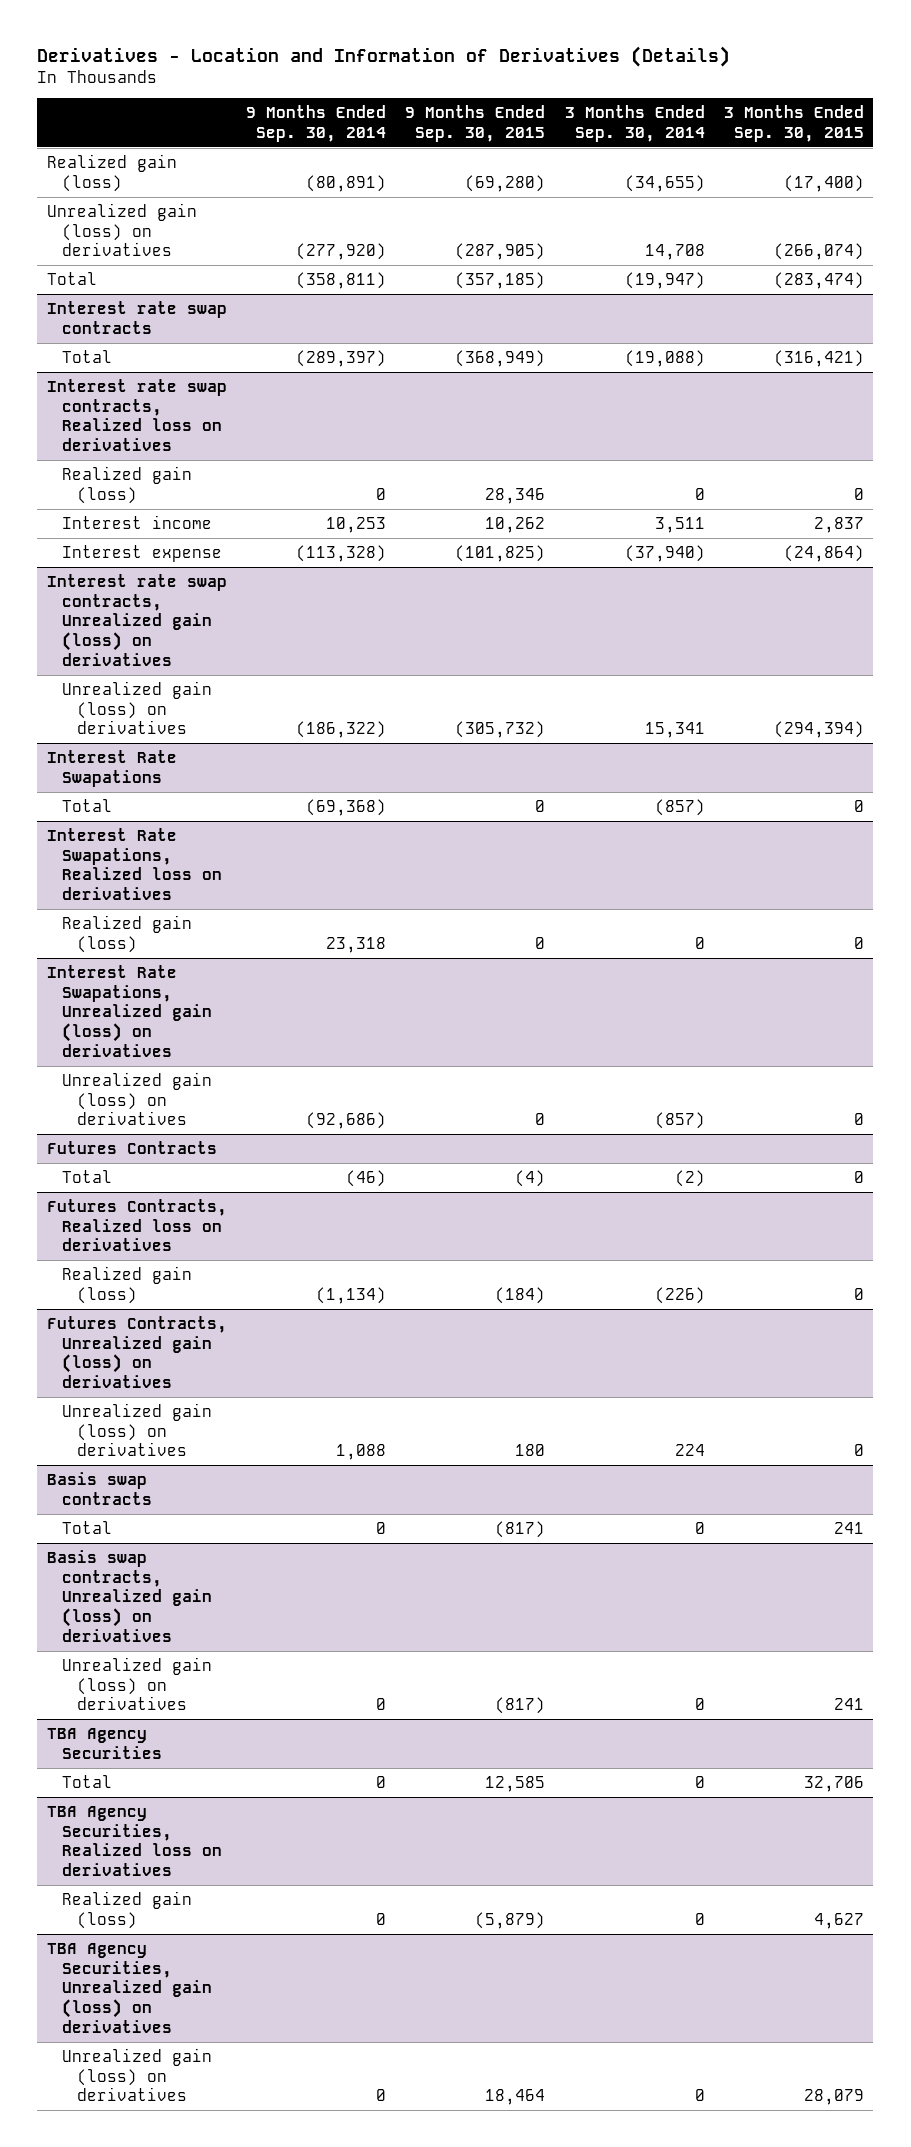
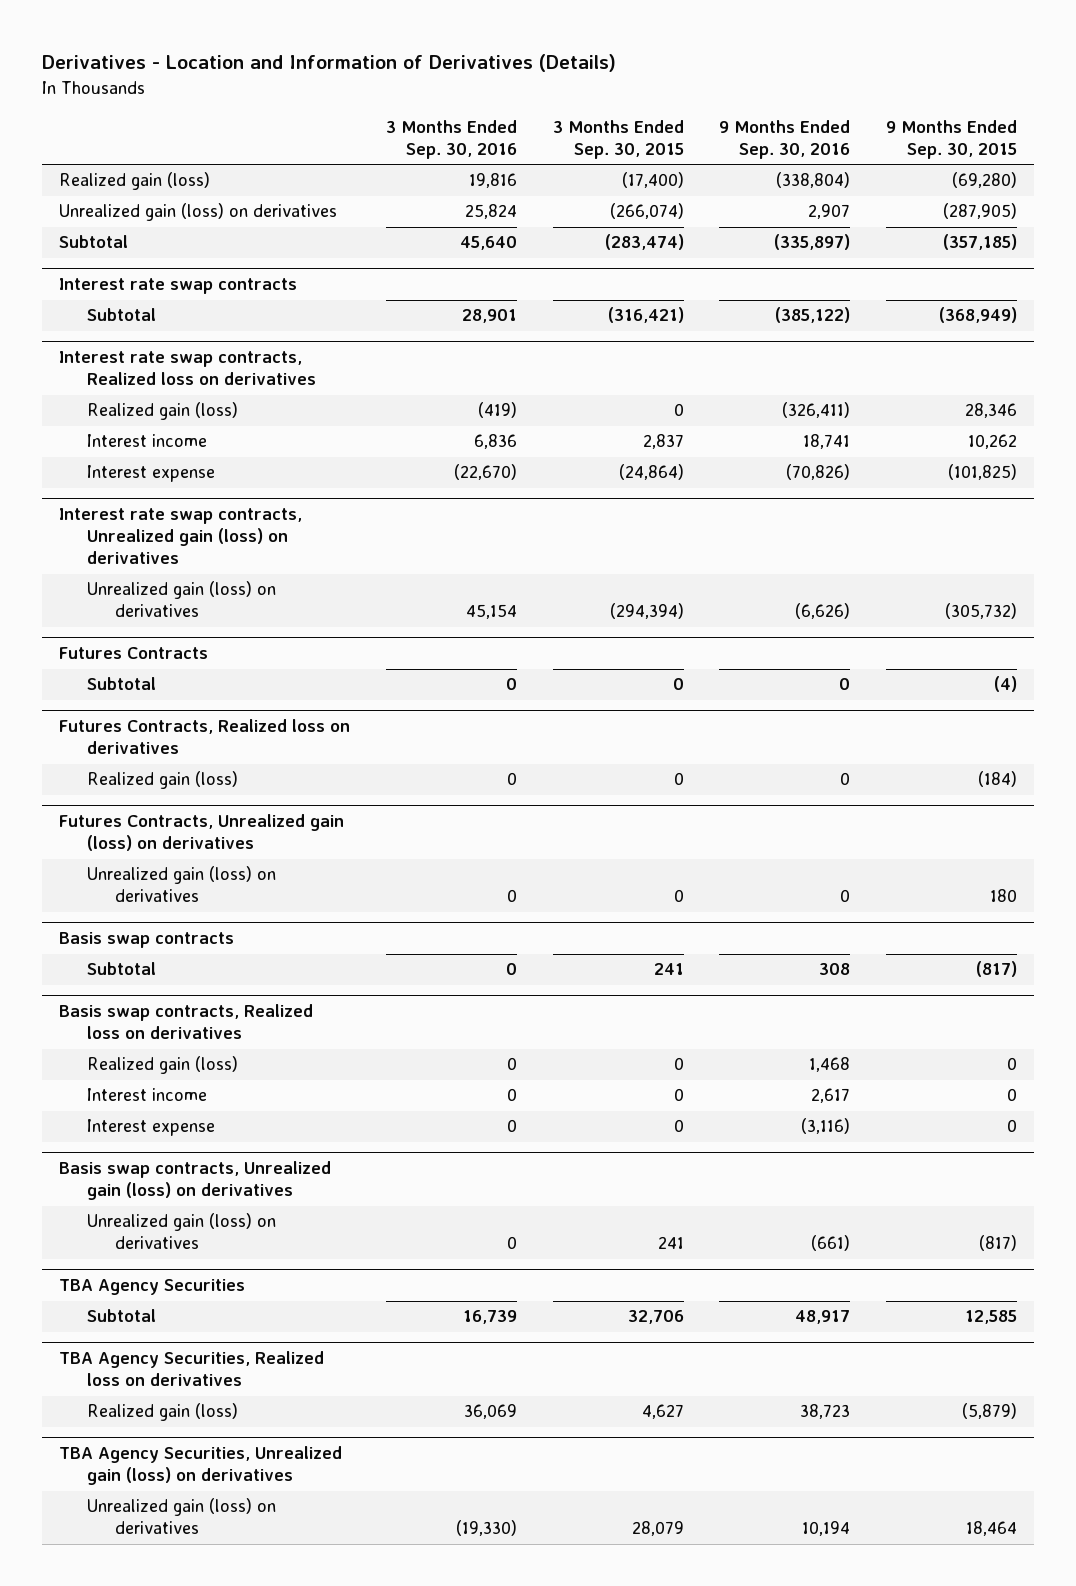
[246,105,387,142] 9 Months Ended Sep. 30, 2014 -> none
[564,105,705,142] 3 Months Ended Sep. 30, 2014 -> none
none -> [386,119,518,159] 3 Months Ended Sep. 30, 2016
none -> [719,119,851,159] 9 Months Ended Sep. 30, 2016
[46,271,97,285] Total -> [59,235,129,249] Subtotal
[62,349,113,363] Total -> [87,308,157,322] Subtotal
[46,749,177,787] Interest Rate Swapations -> none
[62,798,113,812] Total -> none
[46,827,223,901] Interest Rate Swapations, Realized loss on derivatives -> none
[62,914,193,953] Realized gain (loss) -> none
[46,964,213,1057] Interest Rate Swapations, Unrealized gain (loss) on derivatives -> none
[62,1071,213,1126] Unrealized gain (loss) on derivatives -> none
[62,1169,113,1183] Total -> [87,677,157,691] Subtotal
[62,1520,113,1534] Total -> [87,962,157,976] Subtotal
none -> [59,1004,314,1040] Basis swap contracts, Realized loss on derivatives
none -> [87,1056,239,1075] Realized gain (loss)
none -> [87,1088,208,1102] Interest income
none -> [87,1119,216,1137] Interest expense
[62,1774,113,1788] Total -> [87,1309,157,1323] Subtotal

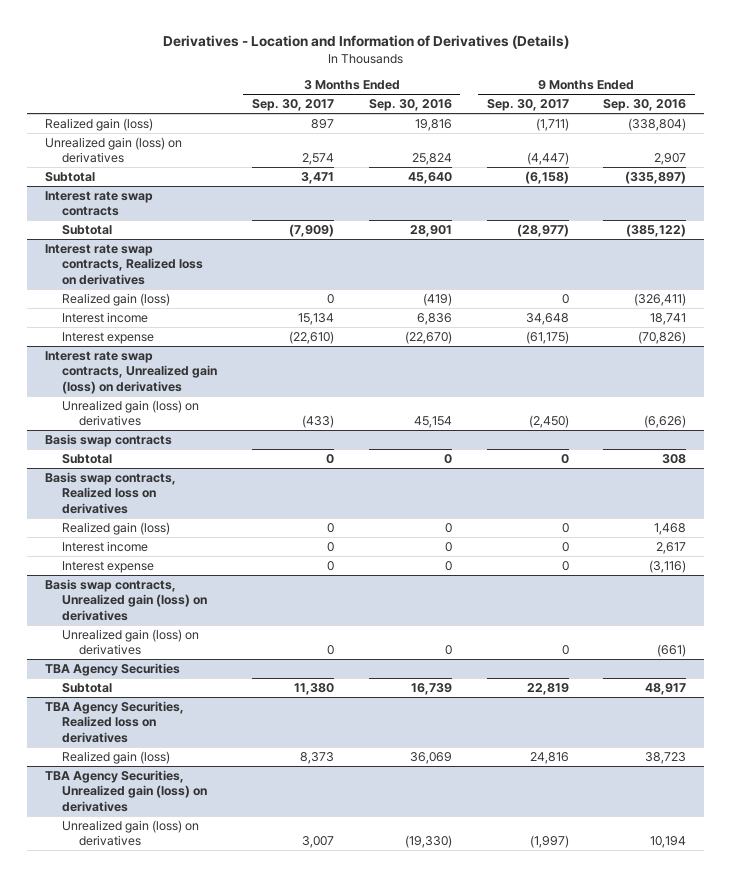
[552,119,684,159] 3 Months Ended Sep. 30, 2015 -> none
[885,119,1017,159] 9 Months Ended Sep. 30, 2015 -> none
none -> [251,99,334,112] Sep. 30, 2017
none -> [486,99,569,112] Sep. 30, 2017
[59,647,209,660] Futures Contracts -> none
[87,677,157,691] Subtotal -> none
[59,719,351,755] Futures Contracts, Realized loss on derivatives -> none
[87,771,239,790] Realized gain (loss) -> none
[59,814,345,852] Futures Contracts, Unrealized gain (loss) on derivatives -> none
[87,866,277,903] Unrealized gain (loss) on derivatives -> none

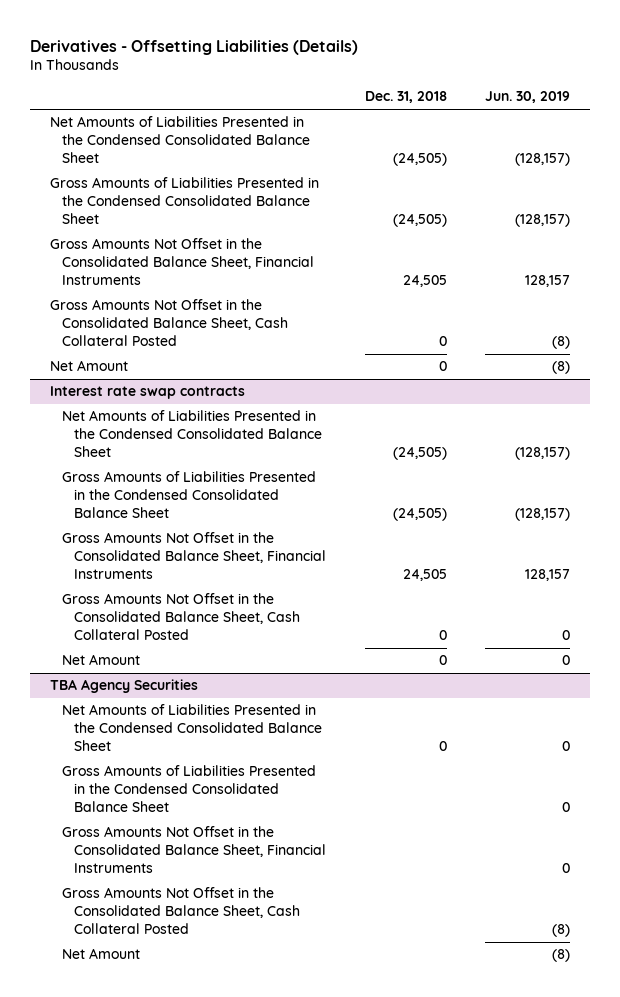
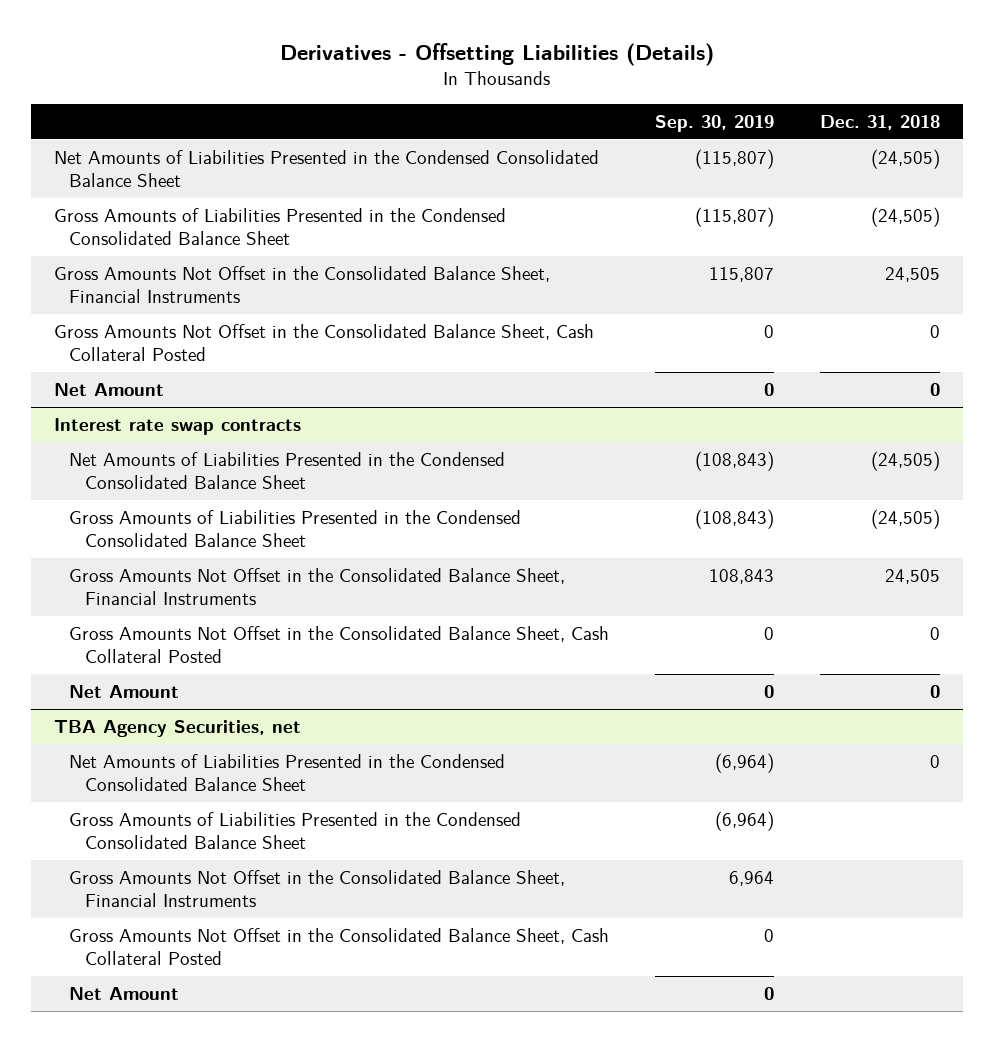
[485,91,571,104] Jun. 30, 2019 -> none
none -> [655,115,775,133] Sep. 30, 2019
[49,679,198,694] TBA Agency Securities -> [54,719,302,737] TBA Agency Securities, net

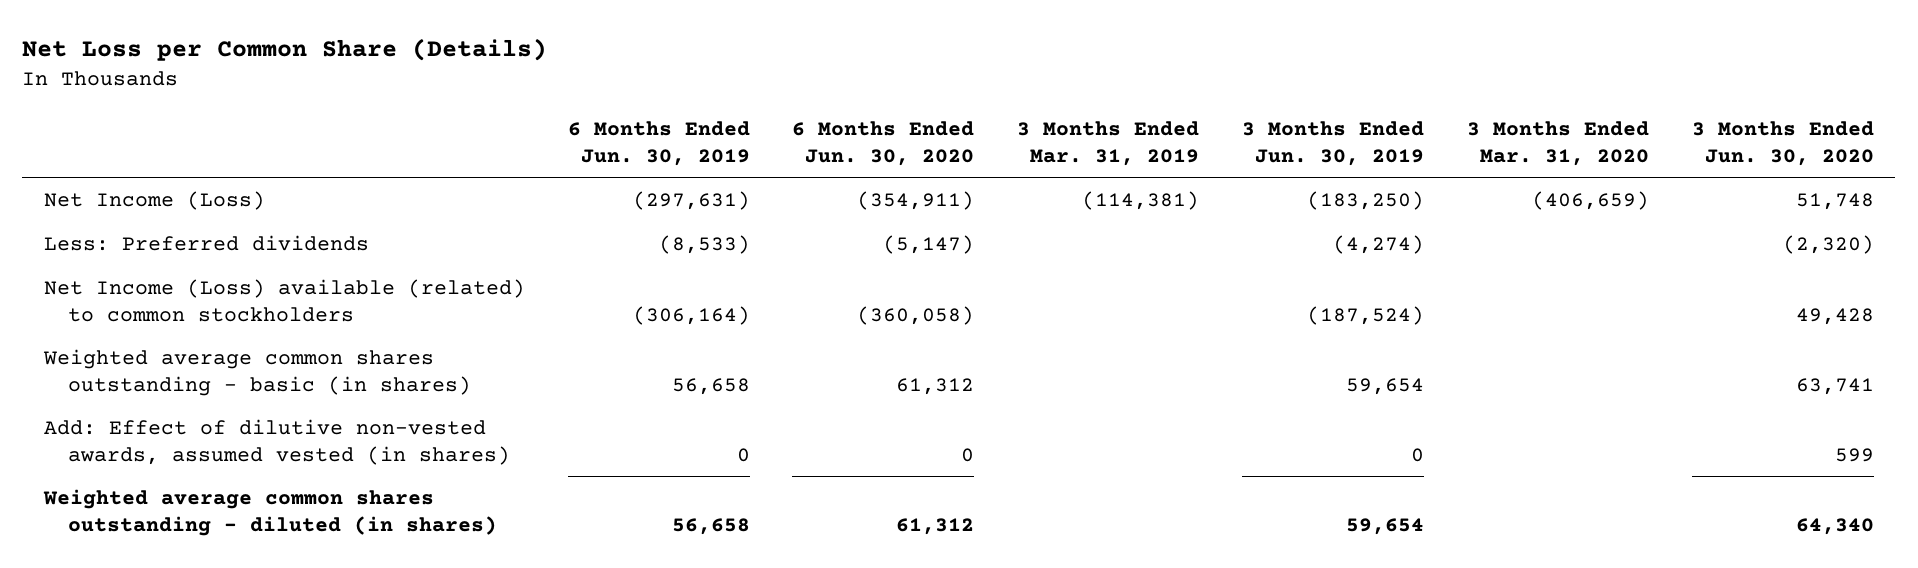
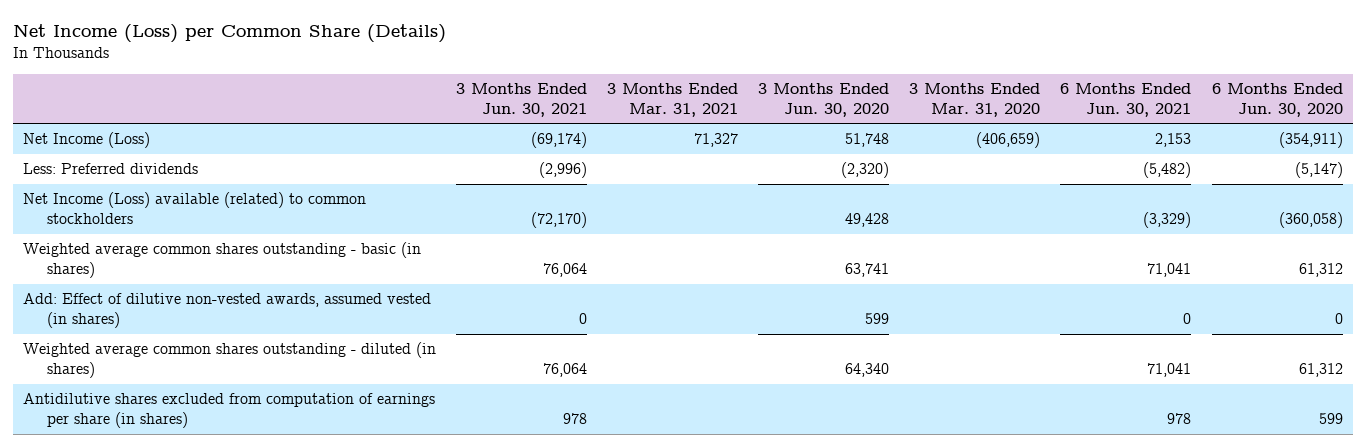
[22,37,548,61] Net Loss per Common Share (Details) -> [12,23,446,43] Net Income (Loss) per Common Share (Details)
[567,121,750,166] 6 Months Ended Jun. 30, 2019 -> none
[1017,121,1200,166] 3 Months Ended Mar. 31, 2019 -> none
[1242,121,1425,166] 3 Months Ended Jun. 30, 2019 -> none
none -> [455,82,587,117] 3 Months Ended Jun. 30, 2021
none -> [607,82,739,117] 3 Months Ended Mar. 31, 2021
none -> [1060,82,1192,117] 6 Months Ended Jun. 30, 2021
none -> [22,393,435,429] Antidilutive shares excluded from computation of earnings per share (in shares)

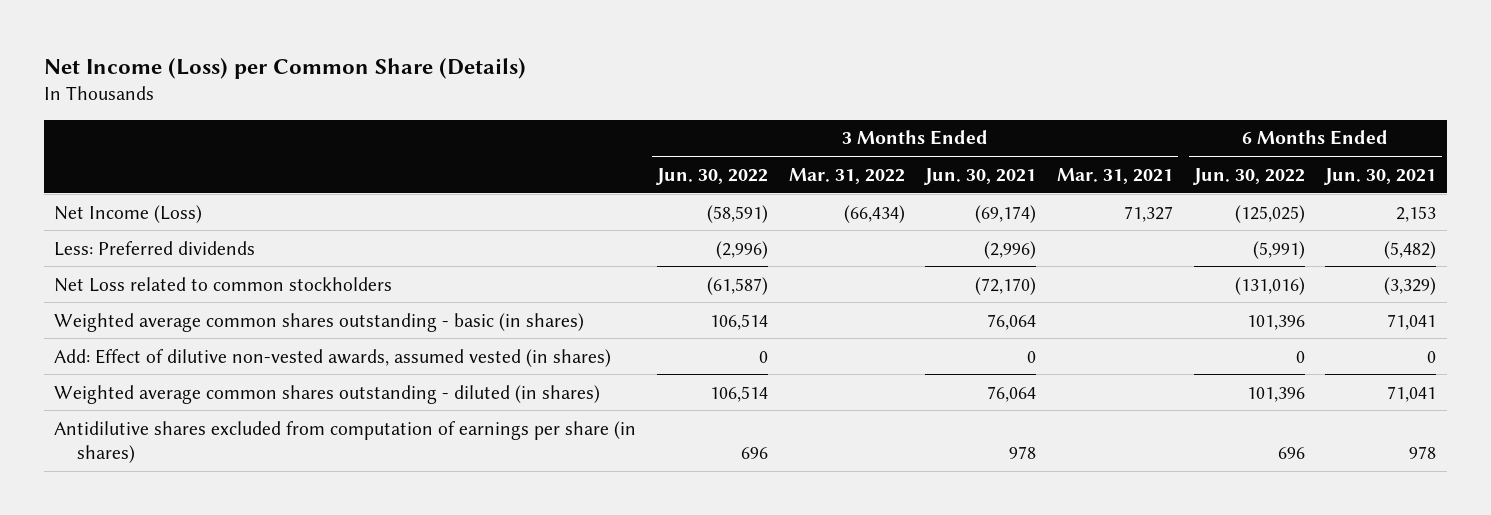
[758,82,890,117] 3 Months Ended Jun. 30, 2020 -> none
[909,82,1041,117] 3 Months Ended Mar. 31, 2020 -> none
[1211,82,1343,117] 6 Months Ended Jun. 30, 2020 -> none
none -> [655,167,768,185] Jun. 30, 2022
none -> [788,167,905,184] Mar. 31, 2022
none -> [1192,167,1305,185] Jun. 30, 2022
[22,192,366,225] Net Income (Loss) available (related) to common stockholders -> [54,276,393,292] Net Loss related to common stockholders

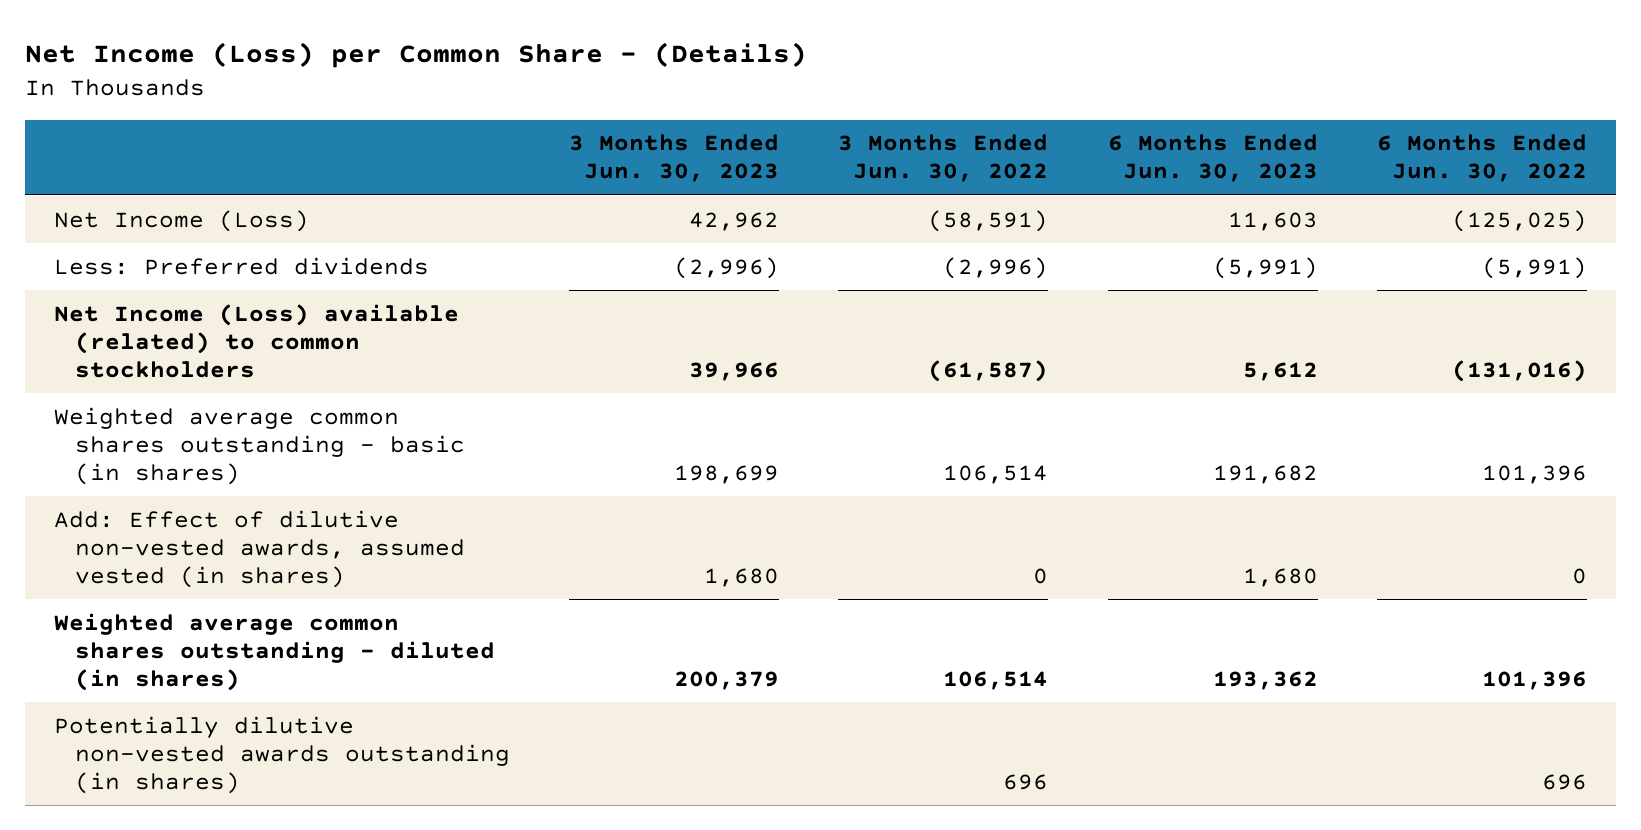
[43,58,526,80] Net Income (Loss) per Common Share (Details) -> [24,42,807,69] Net Income (Loss) per Common Share - (Details)
[788,167,905,184] Mar. 31, 2022 -> none
[924,167,1037,185] Jun. 30, 2021 -> none
[1056,167,1173,184] Mar. 31, 2021 -> none
[1324,167,1437,185] Jun. 30, 2021 -> none
none -> [569,134,780,183] 3 Months Ended Jun. 30, 2023
none -> [1107,134,1318,183] 6 Months Ended Jun. 30, 2023
[54,276,393,292] Net Loss related to common stockholders -> [54,303,460,378] Net Income (Loss) available (related) to common stockholders
[54,420,637,463] Antidilutive shares excluded from computation of earnings per share (in shares) -> [54,715,510,794] Potentially dilutive non-vested awards outstanding (in shares)

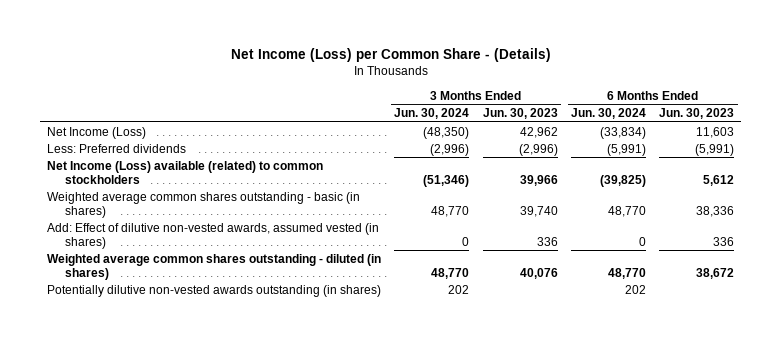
[838,134,1049,183] 3 Months Ended Jun. 30, 2022 -> none
[1376,134,1587,183] 6 Months Ended Jun. 30, 2022 -> none
none -> [394,107,470,119] Jun. 30, 2024
none -> [570,107,646,119] Jun. 30, 2024
[674,464,780,484] 198,699 -> [519,205,558,217] 39,740
[1212,464,1318,484] 191,682 -> [696,205,735,217] 38,336
[704,567,780,587] 1,680 -> [536,236,558,246] 336
[1242,567,1318,587] 1,680 -> [713,236,735,246] 336
[674,670,780,690] 200,379 -> [519,267,558,279] 40,076
[1212,670,1318,690] 193,362 -> [696,267,735,279] 38,672

